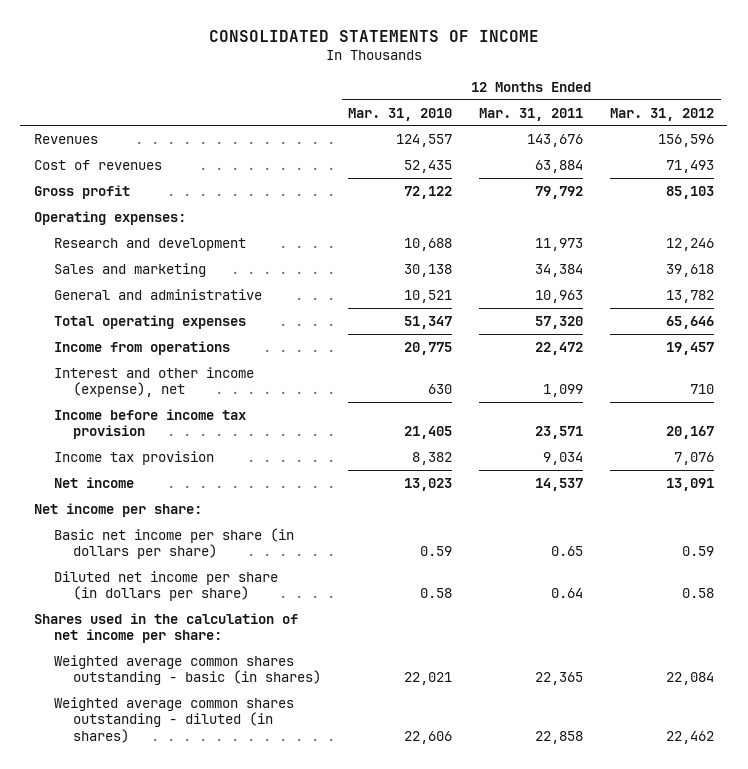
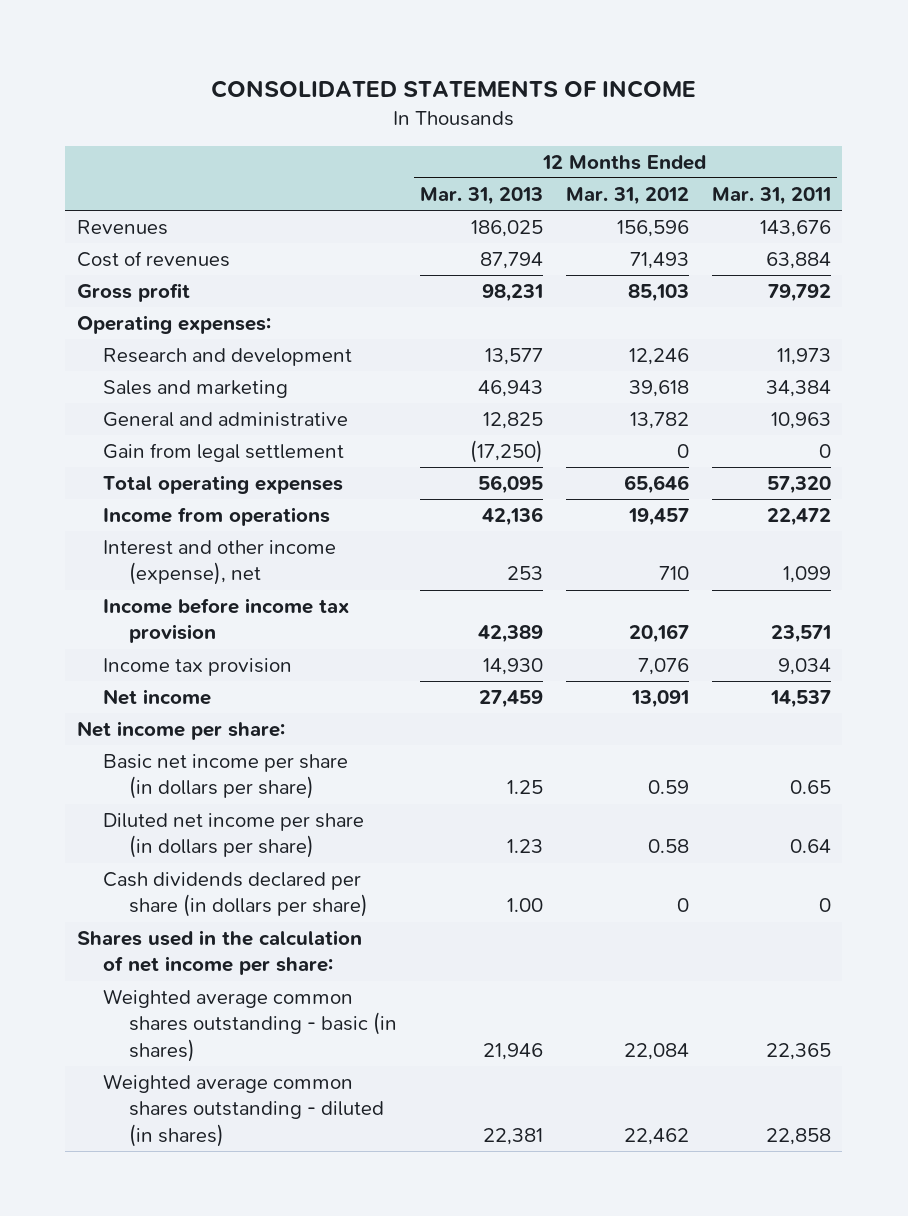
[348,107,453,121] Mar. 31, 2010 -> none
none -> [420,187,544,206] Mar. 31, 2013
none -> [103,443,345,463] Gain from legal settlement
none -> [103,872,369,918] Cash dividends declared per share (in dollars per share)

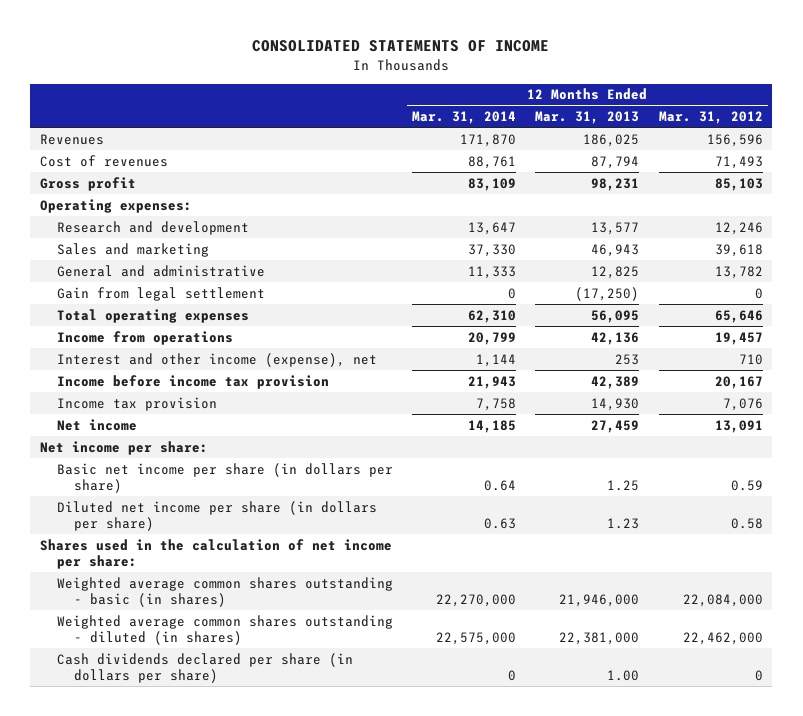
[711,187,831,206] Mar. 31, 2011 -> none
none -> [412,111,517,125] Mar. 31, 2014
[483,1042,544,1060] 21,946 -> [559,593,640,607] 21,946,000
[623,1042,689,1060] 22,084 -> [682,593,763,607] 22,084,000
[483,1127,544,1145] 22,381 -> [559,631,640,645] 22,381,000
[623,1127,689,1145] 22,462 -> [682,631,763,645] 22,462,000
[103,872,369,918] Cash dividends declared per share (in dollars per share) -> [57,652,354,683] Cash dividends declared per share (in dollars per share)

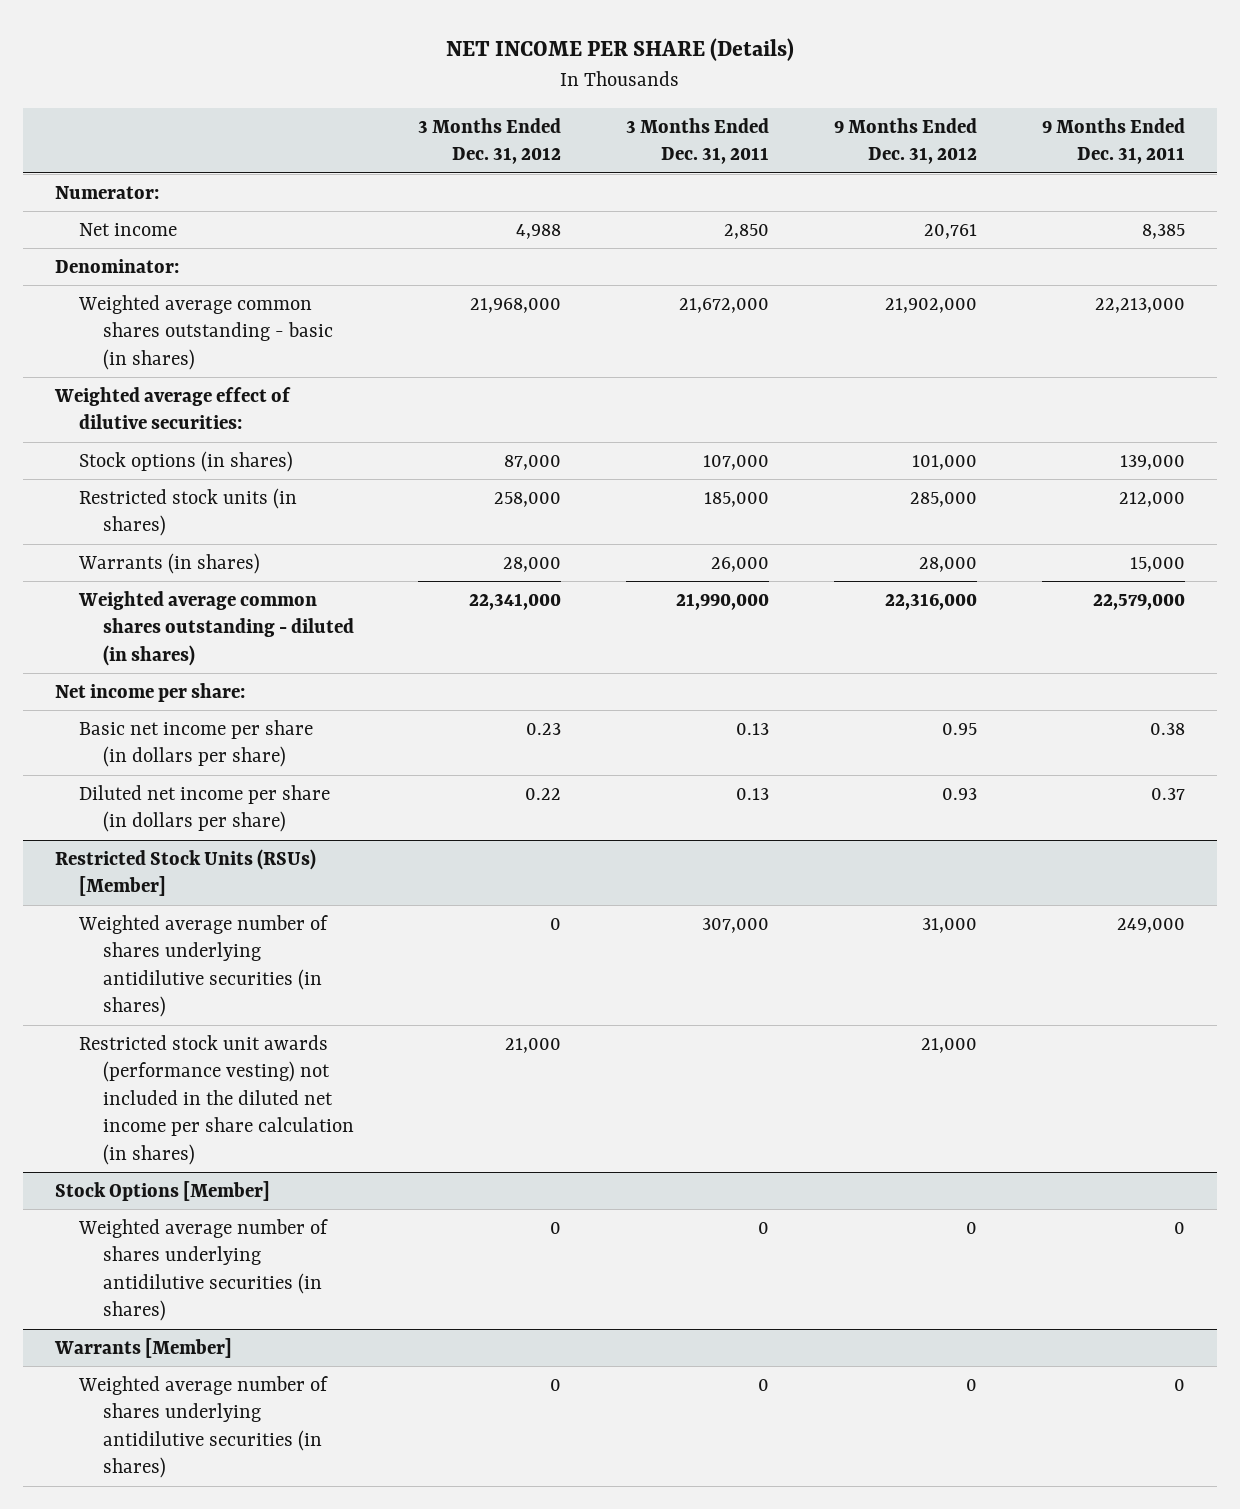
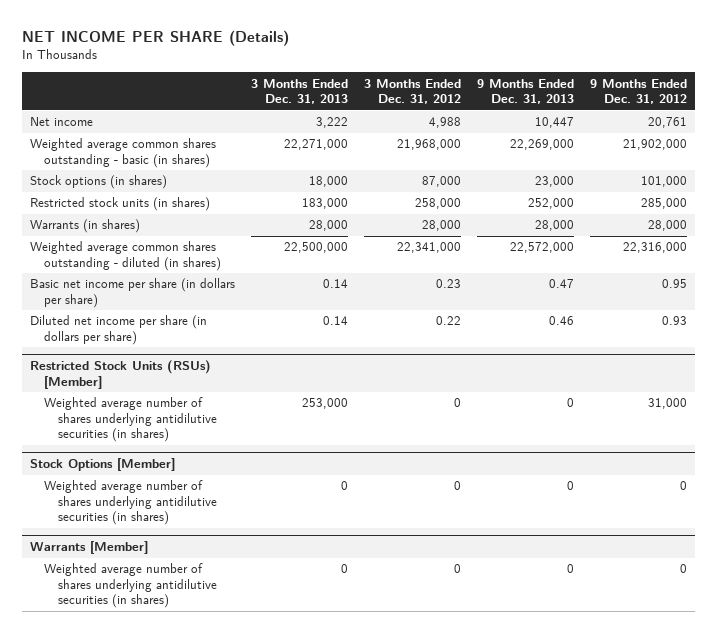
[626,117,770,165] 3 Months Ended Dec. 31, 2011 -> none
[1041,117,1185,165] 9 Months Ended Dec. 31, 2011 -> none
none -> [250,78,348,105] 3 Months Ended Dec. 31, 2013
none -> [476,78,574,105] 9 Months Ended Dec. 31, 2013
[54,185,159,199] Numerator: -> none
[54,258,179,273] Denominator: -> none
[53,386,291,430] Weighted average effect of dilutive securities: -> none
[54,682,245,702] Net income per share: -> none
[78,1034,354,1165] Restricted stock unit awards (performance vesting) not included in the diluted net income per share calculation (in shares) -> none

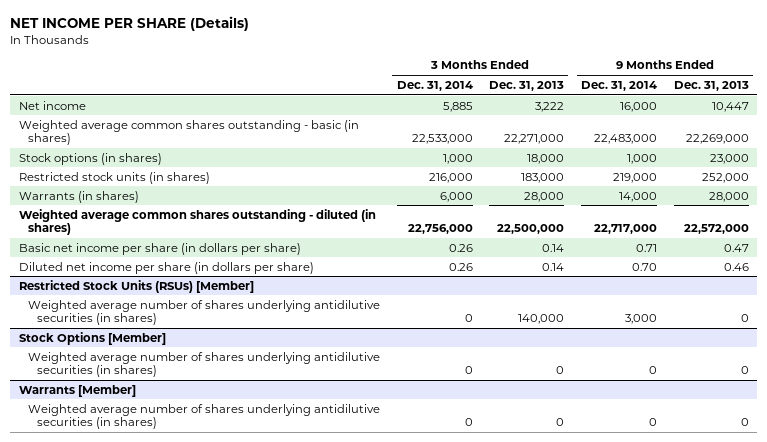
[363,78,461,105] 3 Months Ended Dec. 31, 2012 -> none
[590,78,688,105] 9 Months Ended Dec. 31, 2012 -> none
none -> [396,80,473,91] Dec. 31, 2014
none -> [580,80,657,91] Dec. 31, 2014
[301,398,348,410] 253,000 -> [518,314,565,325] 140,000

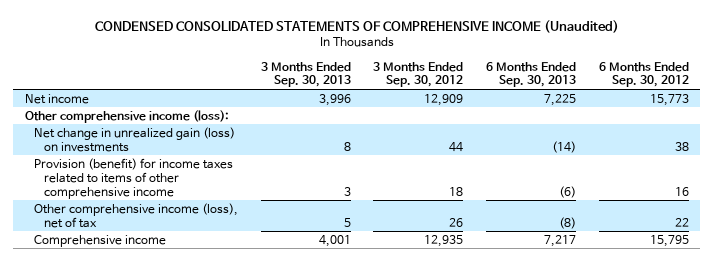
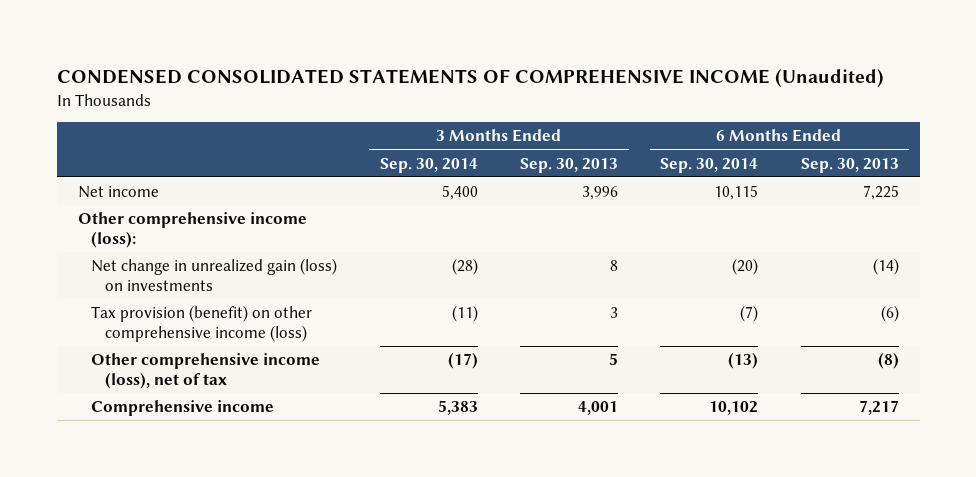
[373,61,464,88] 3 Months Ended Sep. 30, 2012 -> none
[598,61,689,88] 6 Months Ended Sep. 30, 2012 -> none
none -> [379,157,478,173] Sep. 30, 2014
none -> [660,157,759,173] Sep. 30, 2014
[34,157,234,199] Provision (benefit) for income taxes related to items of other comprehensive income -> [91,305,313,342] Tax provision (benefit) on other comprehensive income (loss)

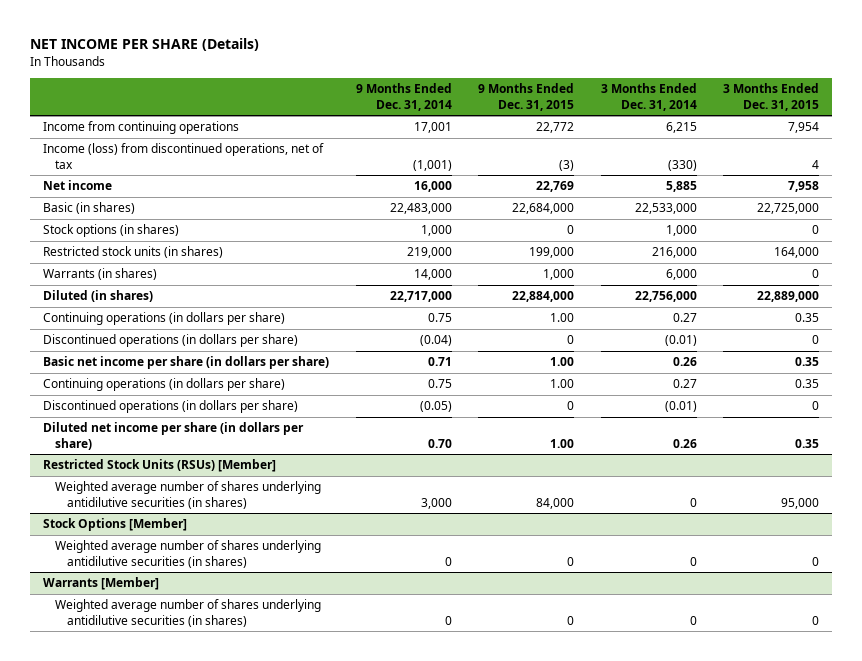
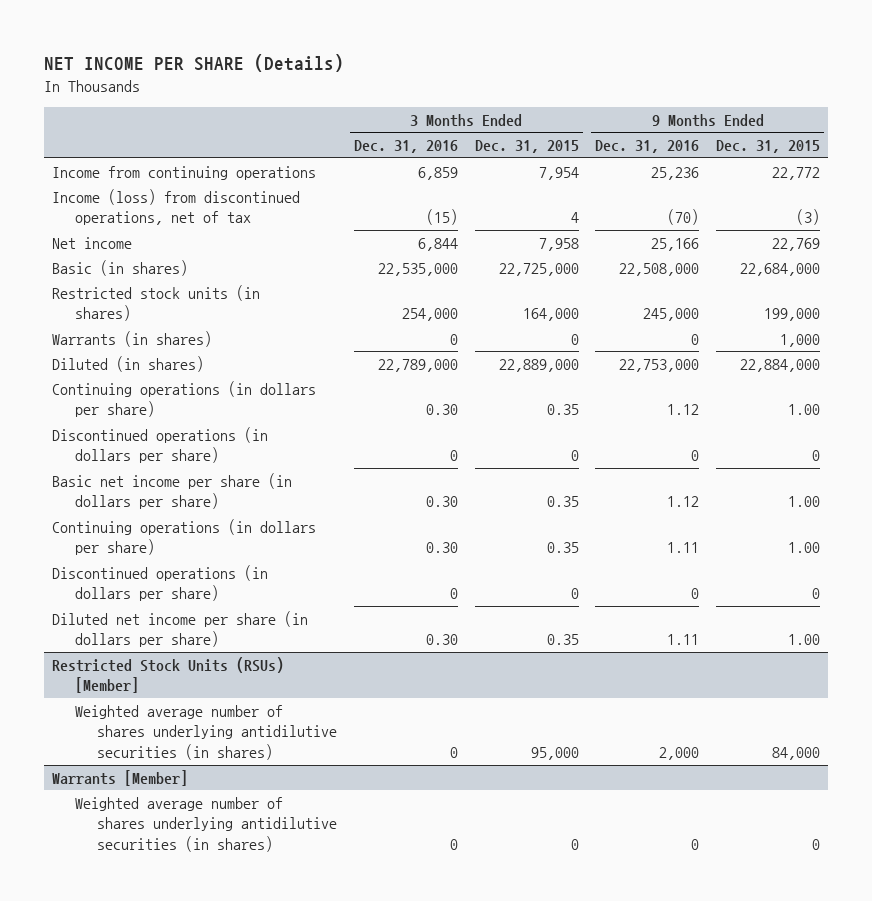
[355,83,452,111] 9 Months Ended Dec. 31, 2014 -> none
[600,83,697,111] 3 Months Ended Dec. 31, 2014 -> none
none -> [353,140,458,154] Dec. 31, 2016
none -> [595,140,700,154] Dec. 31, 2016
[43,224,180,238] Stock options (in shares) -> none
[43,518,188,532] Stock Options [Member] -> none
[55,540,322,568] Weighted average number of shares underlying antidilutive securities (in shares) -> none

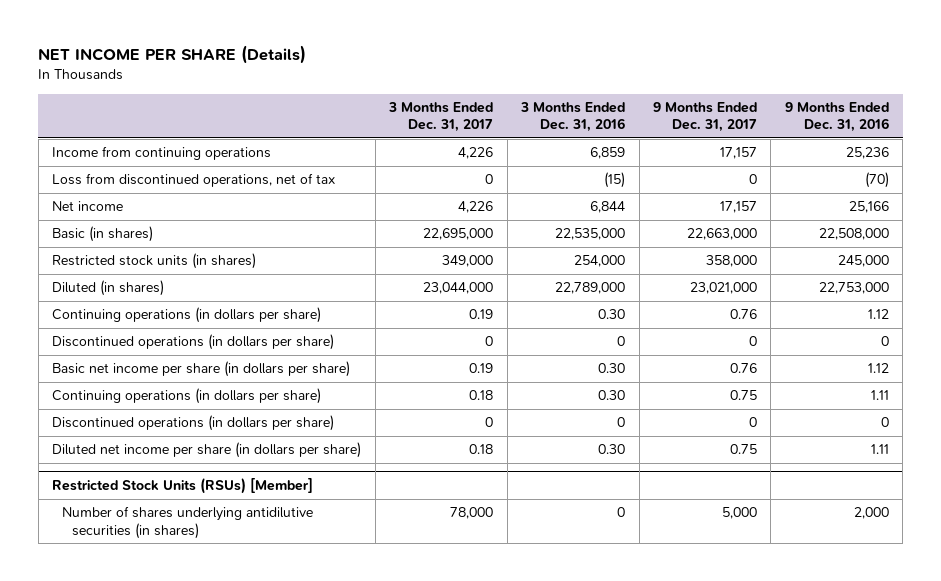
[474,140,579,154] Dec. 31, 2015 -> none
[716,140,821,154] Dec. 31, 2015 -> none
none -> [388,101,494,133] 3 Months Ended Dec. 31, 2017
none -> [653,101,758,133] 9 Months Ended Dec. 31, 2017
[52,188,301,226] Income (loss) from discontinued operations, net of tax -> [52,173,336,188] Loss from discontinued operations, net of tax
[52,330,213,347] Warrants (in shares) -> none
[52,769,189,786] Warrants [Member] -> none
[74,796,338,853] Weighted average number of shares underlying antidilutive securities (in shares) -> none
[74,704,338,761] Weighted average number of shares underlying antidilutive securities (in shares) -> [62,506,314,539] Number of shares underlying antidilutive securities (in shares)

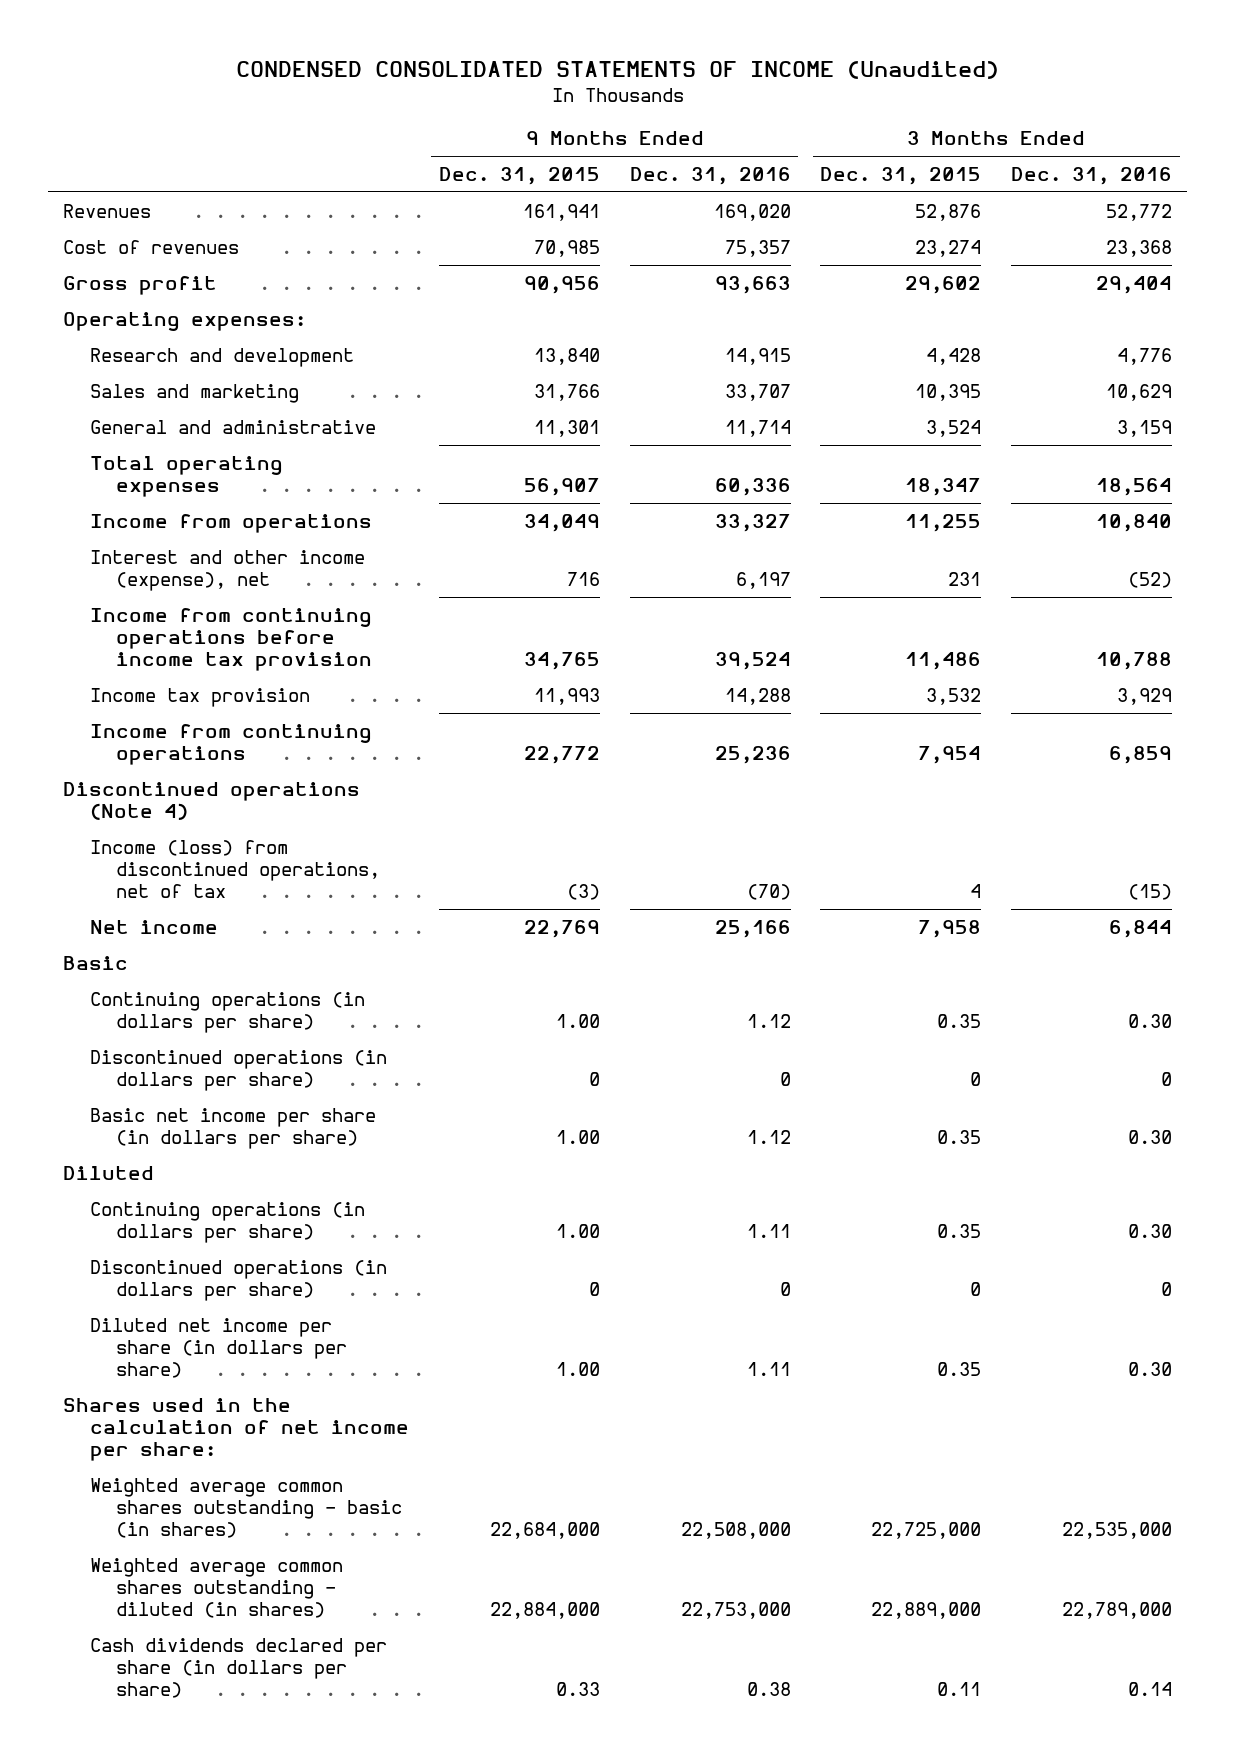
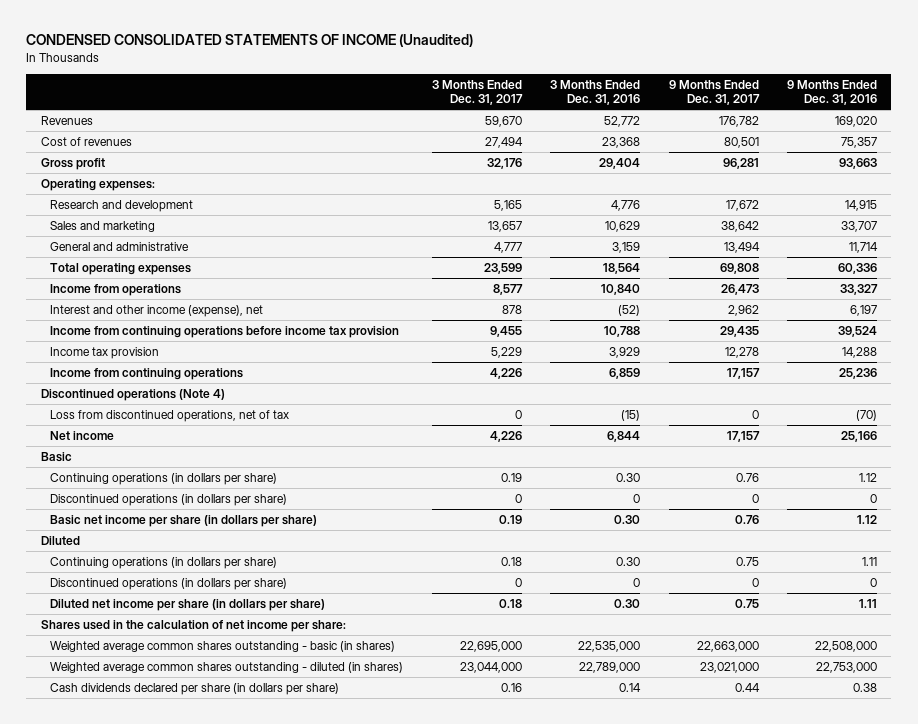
[438,166,600,185] Dec. 31, 2015 -> none
[820,166,982,185] Dec. 31, 2015 -> none
none -> [431,80,523,106] 3 Months Ended Dec. 31, 2017
none -> [668,80,760,106] 9 Months Ended Dec. 31, 2017
[89,839,381,898] Income (loss) from discontinued operations, net of tax -> [50,410,290,423] Loss from discontinued operations, net of tax

